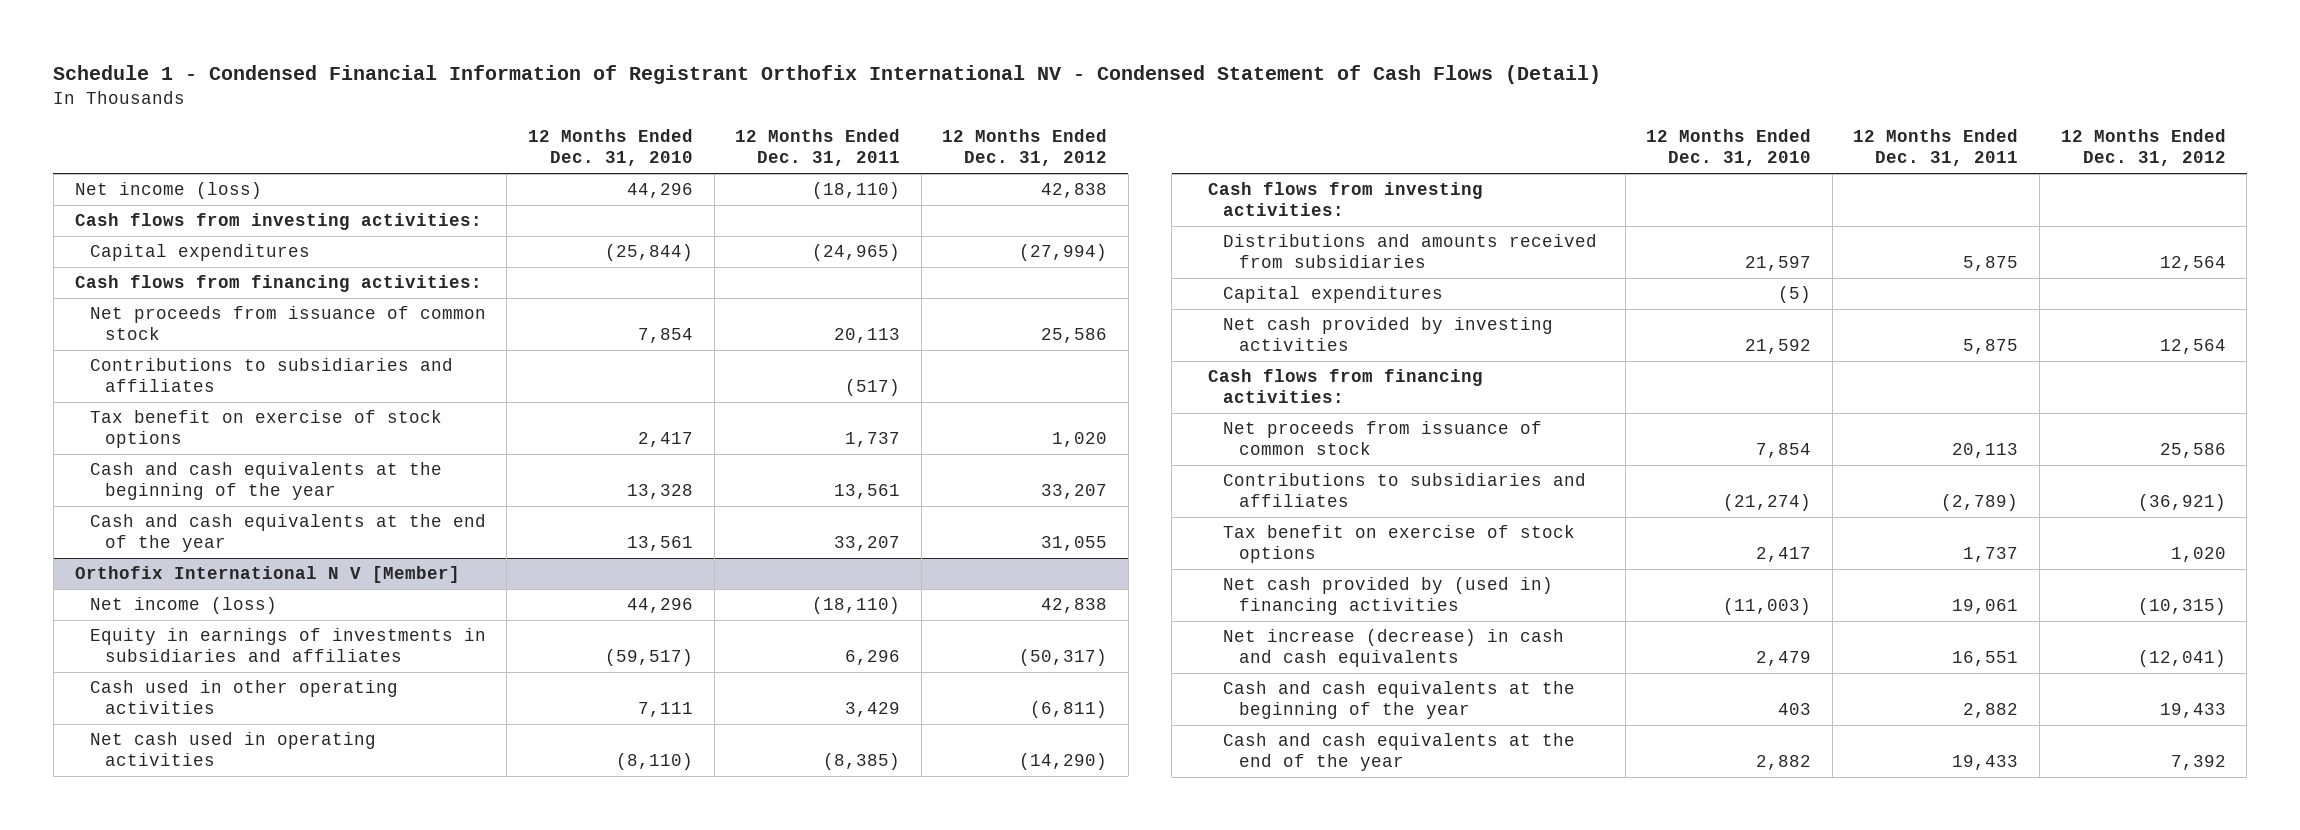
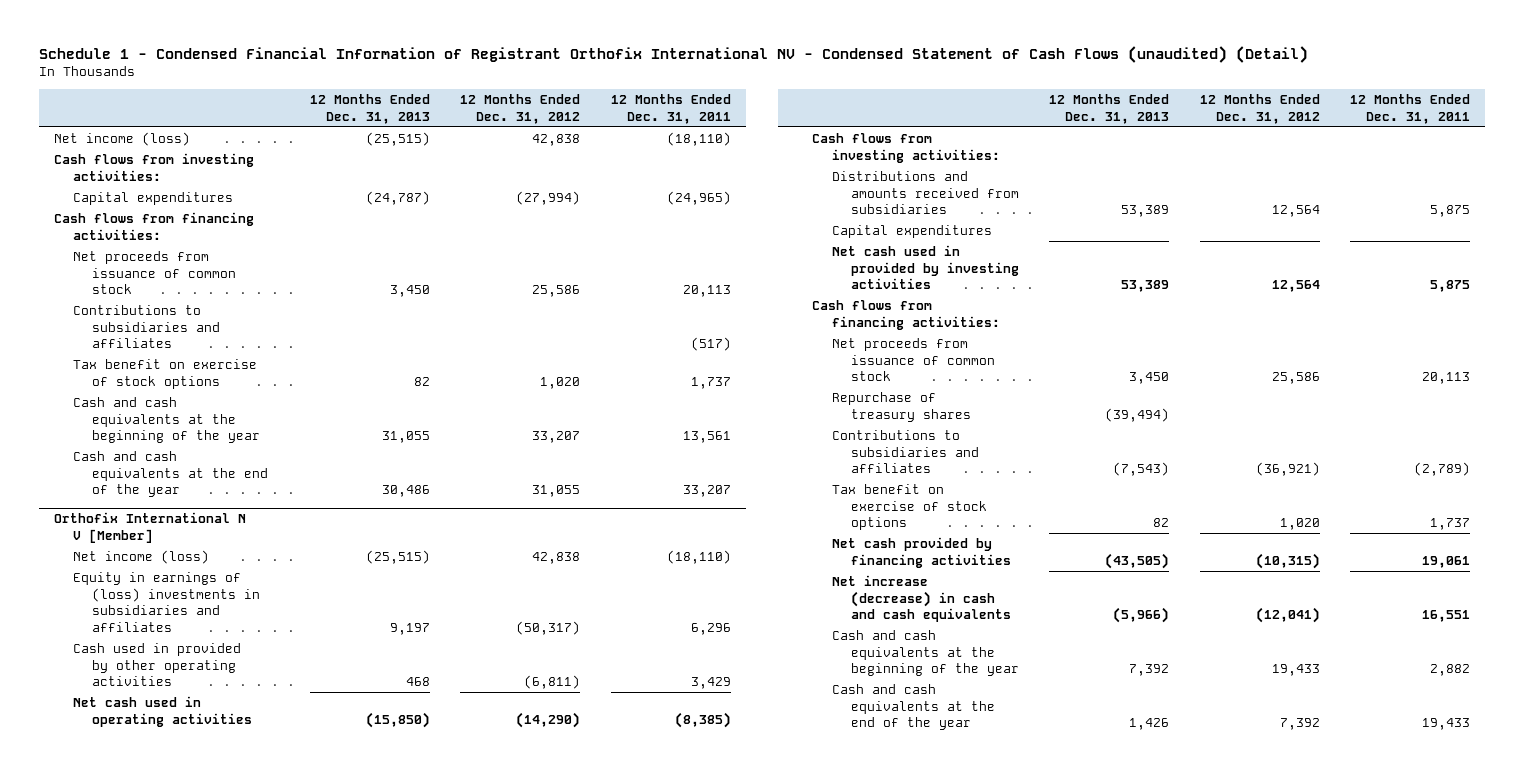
[53,65,1602,85] Schedule 1 - Condensed Financial Information of Registrant Orthofix International NV - Condensed Statement of Cash Flows (Detail) -> [38,45,1308,63] Schedule 1 - Condensed Financial Information of Registrant Orthofix International NV - Condensed Statement of Cash Flows (unaudited) (Detail)
[527,129,693,167] 12 Months Ended Dec. 31, 2010 -> none
none -> [310,94,431,124] 12 Months Ended Dec. 31, 2013
[89,628,486,663] Equity in earnings of investments in subsidiaries and affiliates -> [73,572,261,632] Equity in earnings of (loss) investments in subsidiaries and affiliates
[89,680,398,715] Cash used in other operating activities -> [73,643,242,687] Cash used in provided by other operating activities
[1223,317,1554,352] Net cash provided by investing activities -> [831,245,1019,290] Net cash used in provided by investing activities
none -> [831,392,971,422] Repurchase of treasury shares
[1223,577,1554,616] Net cash provided by (used in) financing activities -> [831,537,1011,568] Net cash provided by financing activities

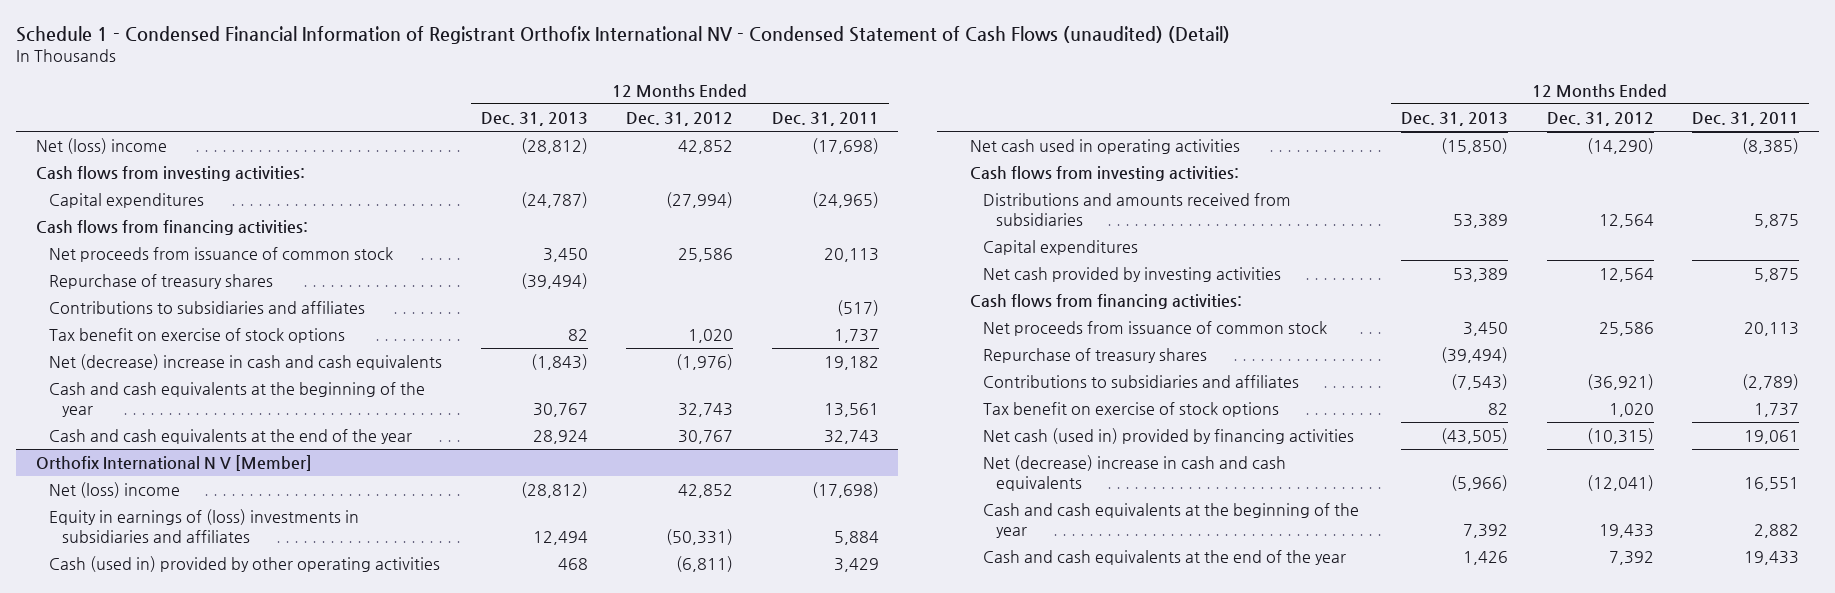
[54,132,191,147] Net income (loss) -> [35,138,167,155] Net (loss) income
[366,132,431,147] (25,515) -> [520,138,588,155] (28,812)
[532,134,581,147] 42,838 -> [678,140,734,155] 42,852
[666,132,731,147] (18,110) -> [811,138,879,155] (17,698)
none -> [49,274,274,290] Repurchase of treasury shares
none -> [49,354,443,371] Net (decrease) increase in cash and cash equivalents
[382,431,431,444] 31,055 -> [532,402,588,417] 30,767
[532,431,581,444] 33,207 -> [678,402,734,417] 32,743
[382,485,431,498] 30,486 -> [532,430,588,445] 28,924
[532,485,581,498] 31,055 -> [678,430,734,445] 30,767
[682,485,731,498] 33,207 -> [823,430,879,445] 32,743
[73,550,210,565] Net income (loss) -> [49,482,181,499] Net (loss) income
[366,550,431,565] (25,515) -> [520,482,588,499] (28,812)
[532,552,581,565] 42,838 -> [678,484,734,499] 42,852
[666,550,731,565] (18,110) -> [811,482,879,499] (17,698)
[390,622,431,635] 9,197 -> [532,530,588,545] 12,494
[516,620,581,635] (50,317) -> [666,528,734,545] (50,331)
[690,622,731,635] 6,296 -> [833,530,879,545] 5,884
[73,643,242,687] Cash used in provided by other operating activities -> [49,556,441,573] Cash (used in) provided by other operating activities
[831,245,1019,290] Net cash used in provided by investing activities -> [982,267,1281,283] Net cash provided by investing activities
[831,537,1011,568] Net cash provided by financing activities -> [982,428,1354,445] Net cash (used in) provided by financing activities
[831,575,1011,623] Net increase (decrease) in cash and cash equivalents -> [982,455,1286,491] Net (decrease) increase in cash and cash equivalents

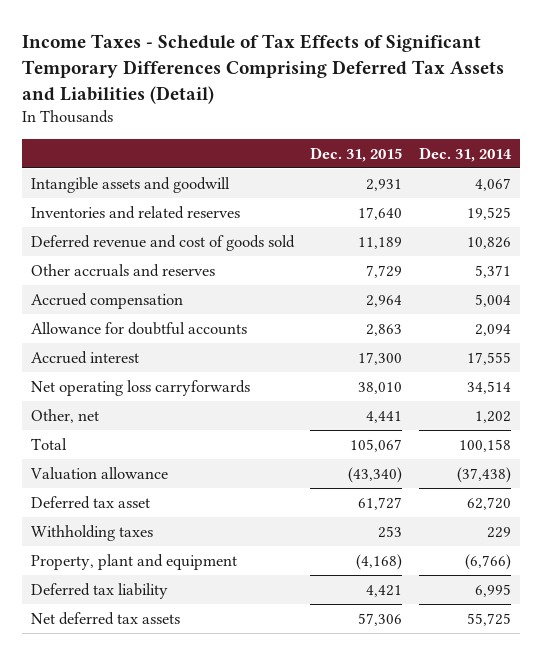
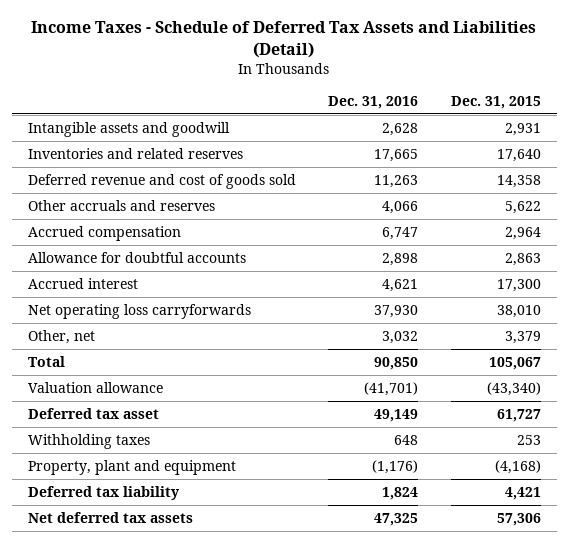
[22,33,505,104] Income Taxes - Schedule of Tax Effects of Significant Temporary Differences Comprising Deferred Tax Assets and Liabilities (Detail) -> [31,21,537,59] Income Taxes - Schedule of Deferred Tax Assets and Liabilities (Detail)
[419,146,513,162] Dec. 31, 2014 -> none
none -> [328,95,419,109] Dec. 31, 2016
[358,236,403,249] 11,189 -> [496,174,541,188] 14,358
[366,264,403,278] 7,729 -> [504,200,541,214] 5,622
[366,410,403,423] 4,441 -> [504,330,541,344] 3,379

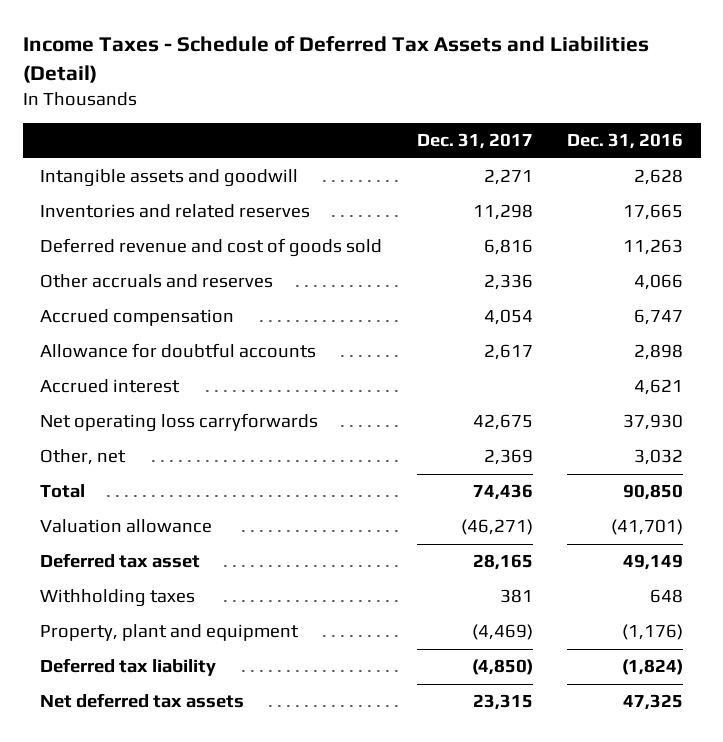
[450,95,541,109] Dec. 31, 2015 -> none
none -> [416,133,533,150] Dec. 31, 2017
[382,486,419,500] 1,824 -> [622,659,684,676] (1,824)

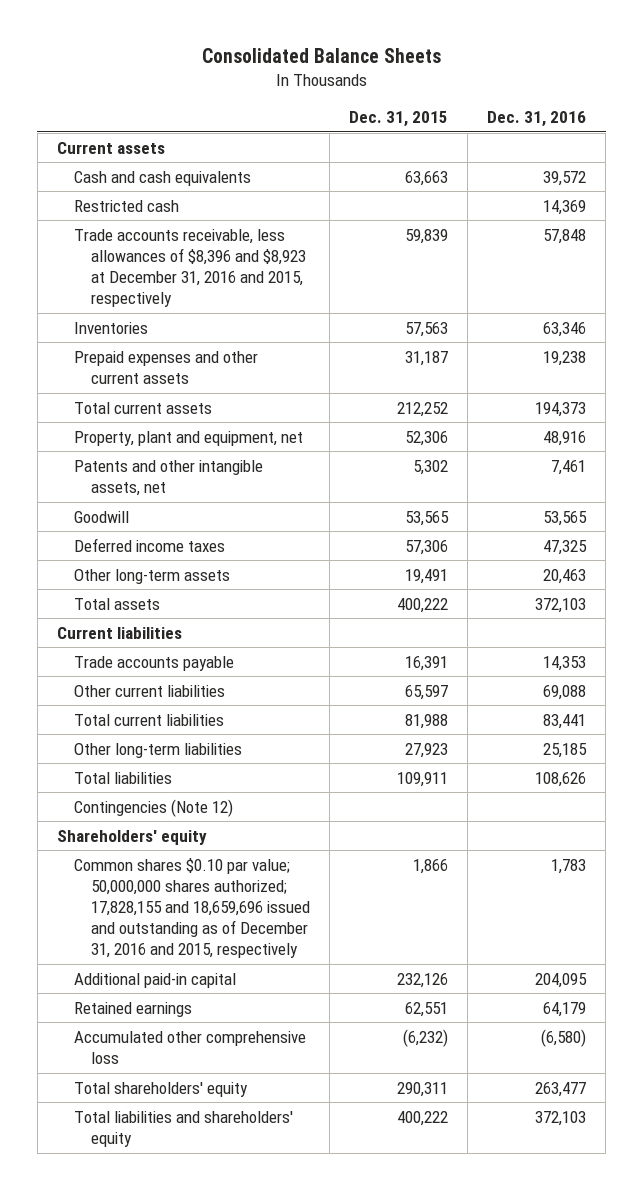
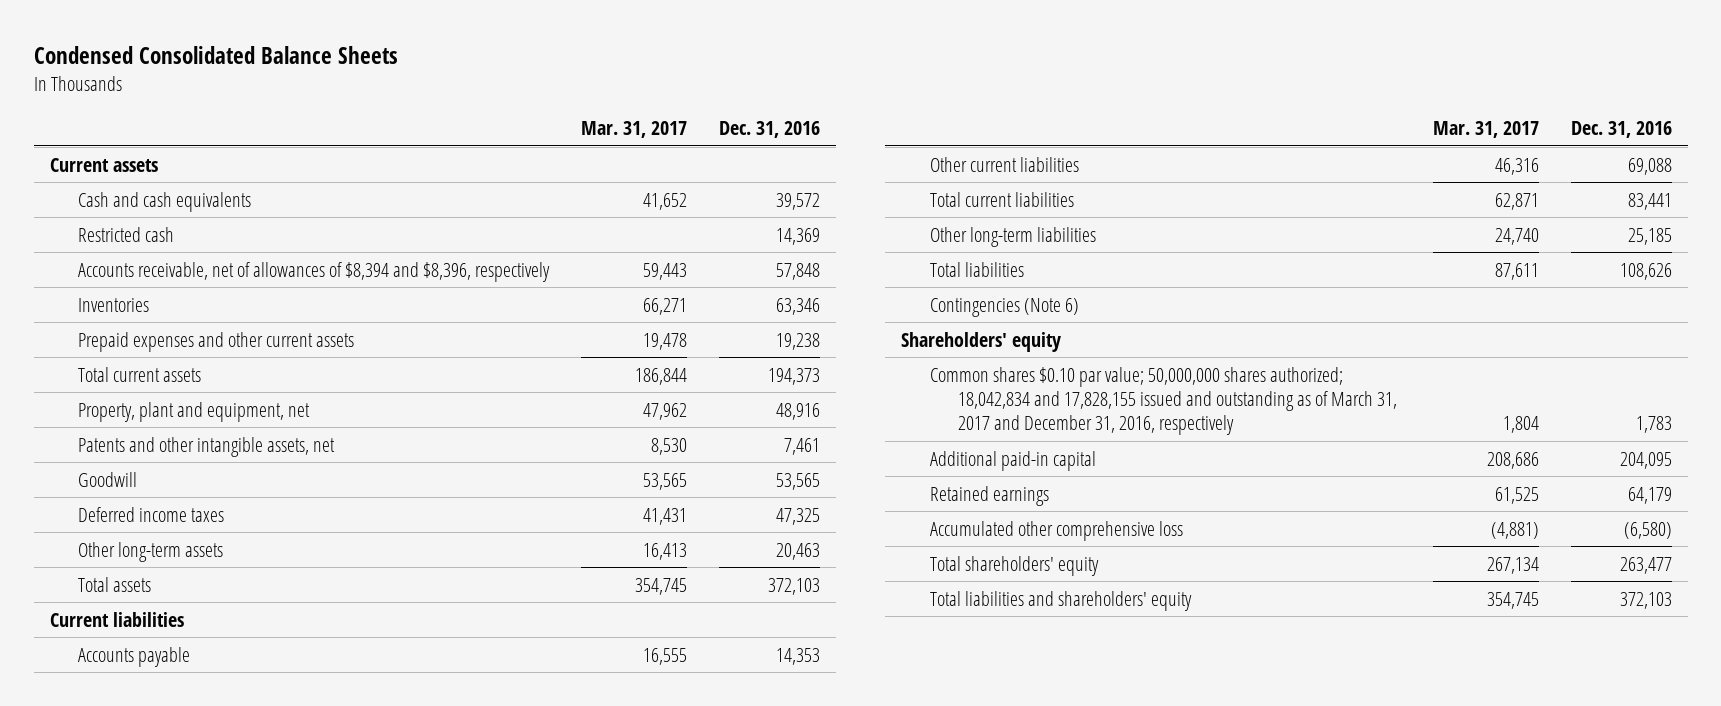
[201,48,441,64] Consolidated Balance Sheets -> [33,46,398,65] Condensed Consolidated Balance Sheets
[349,111,449,128] Dec. 31, 2015 -> none
none -> [580,121,687,139] Mar. 31, 2017
[73,228,307,308] Trade accounts receivable, less allowances of $8,396 and $8,923 at December 31, 2016 and 2015, respectively -> [77,261,550,282] Accounts receivable, net of allowances of $8,394 and $8,396, respectively
[73,655,234,671] Trade accounts payable -> [77,646,190,667] Accounts payable
[73,798,233,817] Contingencies (Note 12) -> [929,297,1079,317] Contingencies (Note 6)
[73,857,311,959] Common shares $0.10 par value; 50,000,000 shares authorized; 17,828,155 and 18,659,696 issued and outstanding as of December 31, 2016 and 2015, respectively -> [929,366,1397,435] Common shares $0.10 par value; 50,000,000 shares authorized; 18,042,834 and 17,828,155 issued and outstanding as of March 31, 2017 and December 31, 2016, respectively

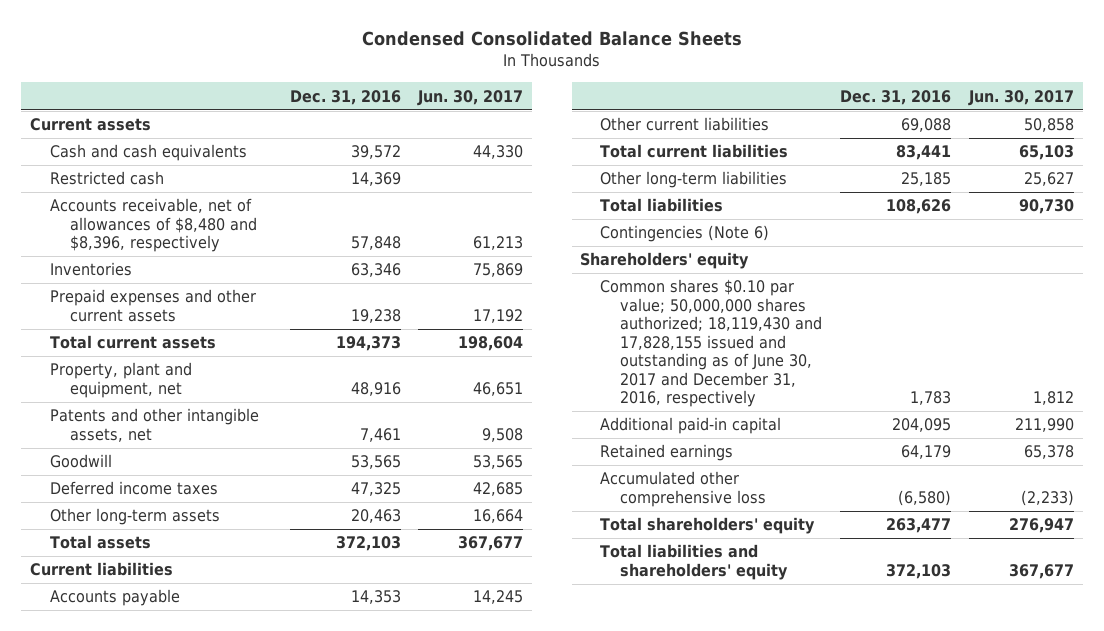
[580,121,687,139] Mar. 31, 2017 -> none
none -> [417,89,524,106] Jun. 30, 2017
[77,261,550,282] Accounts receivable, net of allowances of $8,394 and $8,396, respectively -> [49,198,257,253] Accounts receivable, net of allowances of $8,480 and $8,396, respectively
[929,366,1397,435] Common shares $0.10 par value; 50,000,000 shares authorized; 18,042,834 and 17,828,155 issued and outstanding as of March 31, 2017 and December 31, 2016, respectively -> [600,279,823,408] Common shares $0.10 par value; 50,000,000 shares authorized; 18,119,430 and 17,828,155 issued and outstanding as of June 30, 2017 and December 31, 2016, respectively

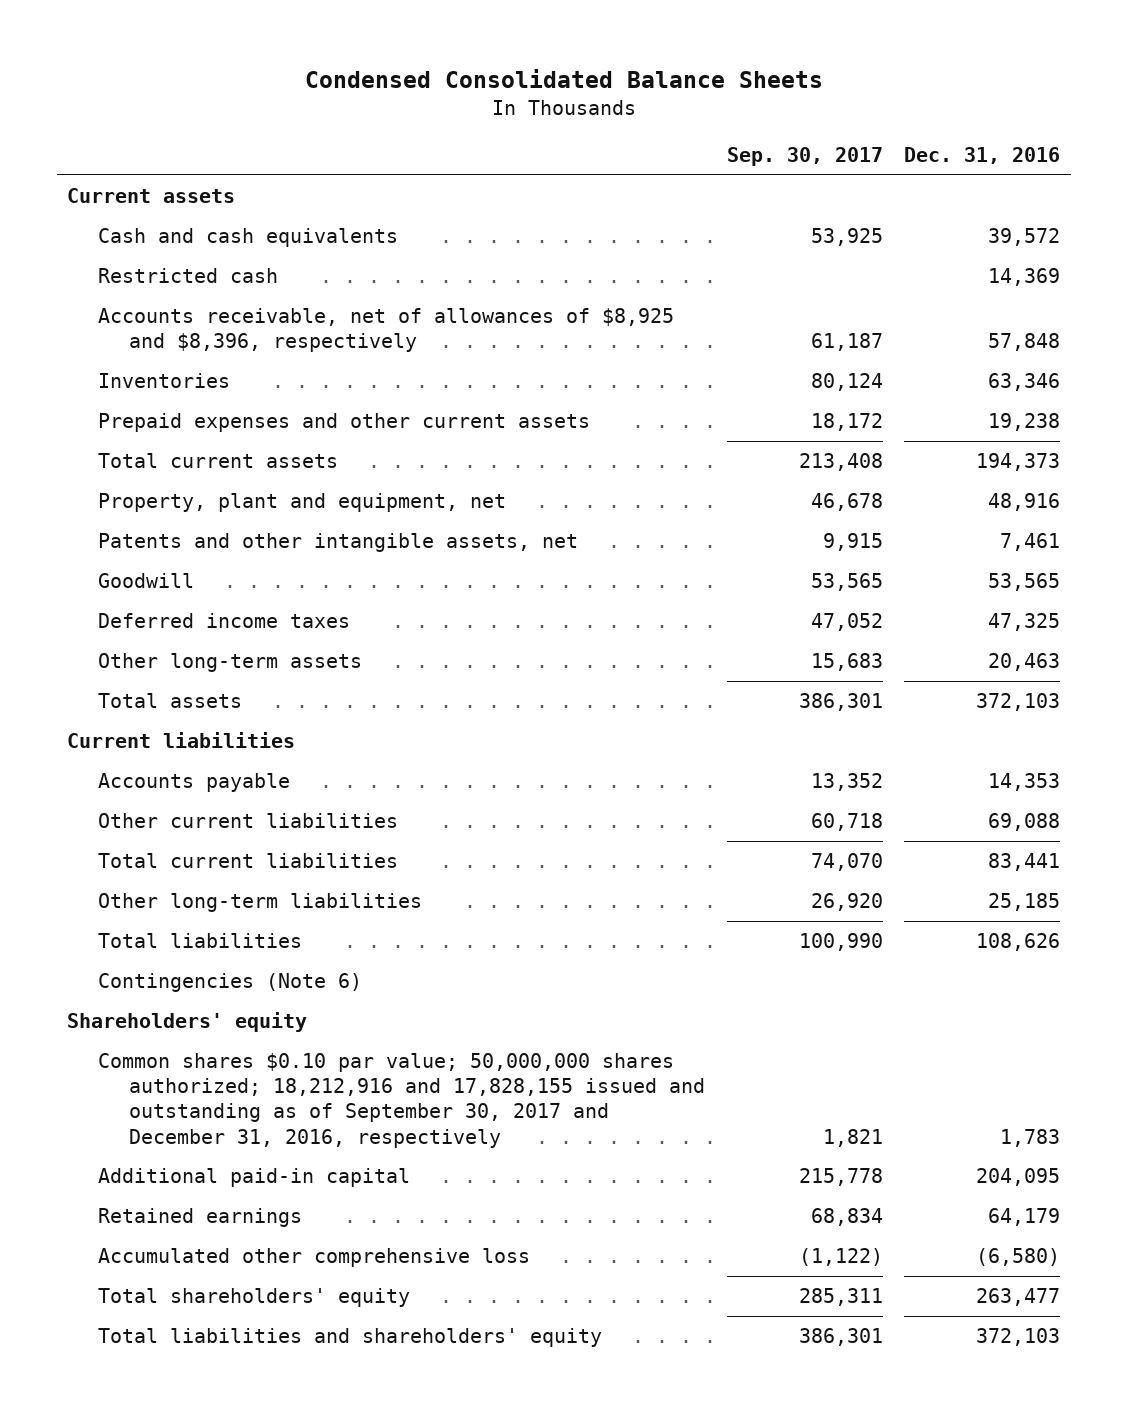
[417,89,524,106] Jun. 30, 2017 -> none
none -> [726,147,883,167] Sep. 30, 2017
[49,198,257,253] Accounts receivable, net of allowances of $8,480 and $8,396, respectively -> [98,308,675,353] Accounts receivable, net of allowances of $8,925 and $8,396, respectively
[600,279,823,408] Common shares $0.10 par value; 50,000,000 shares authorized; 18,119,430 and 17,828,155 issued and outstanding as of June 30, 2017 and December 31, 2016, respectively -> [98,1053,706,1148] Common shares $0.10 par value; 50,000,000 shares authorized; 18,212,916 and 17,828,155 issued and outstanding as of September 30, 2017 and December 31, 2016, respectively

